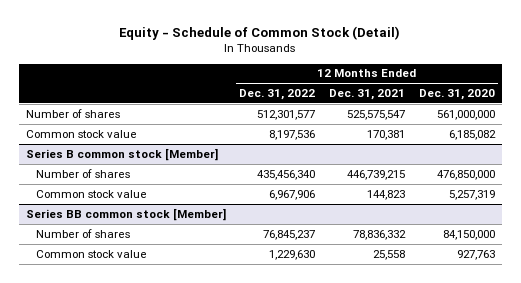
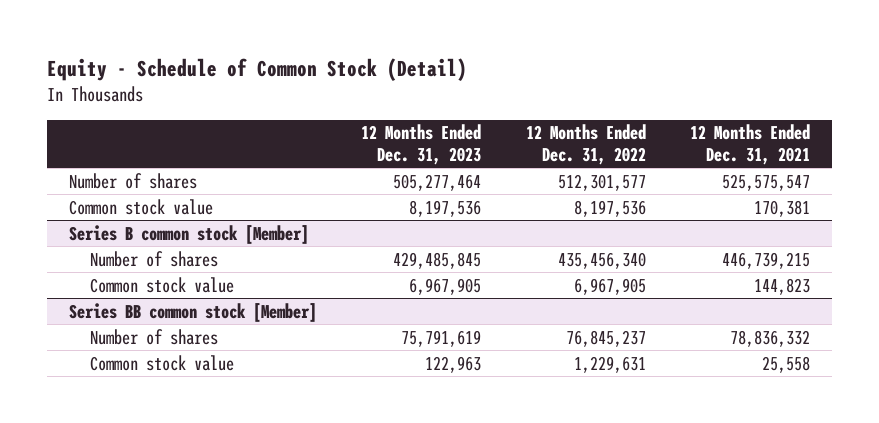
[418,88,495,100] Dec. 31, 2020 -> none
none -> [361,124,482,165] 12 Months Ended Dec. 31, 2023
[269,189,316,200] 6,967,906 -> [573,277,646,295] 6,967,905
[269,249,316,260] 1,229,630 -> [573,355,646,373] 1,229,631

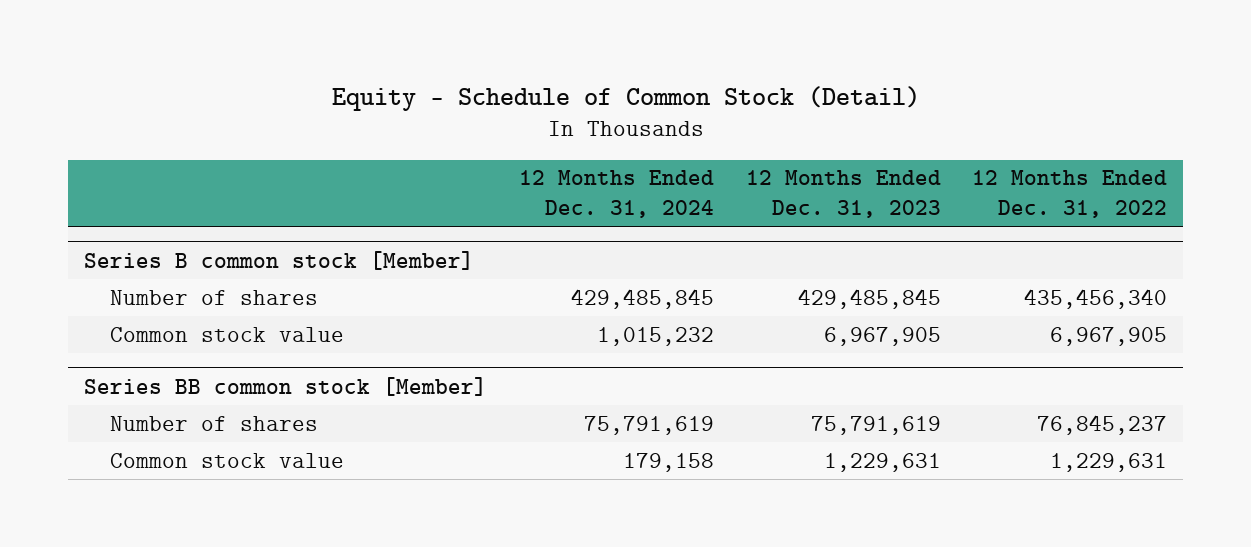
[689,124,810,165] 12 Months Ended Dec. 31, 2021 -> none
none -> [518,170,714,218] 12 Months Ended Dec. 31, 2024
[69,172,198,189] Number of shares -> none
[69,198,214,215] Common stock value -> none
[425,355,482,373] 122,963 -> [823,452,941,472] 1,229,631

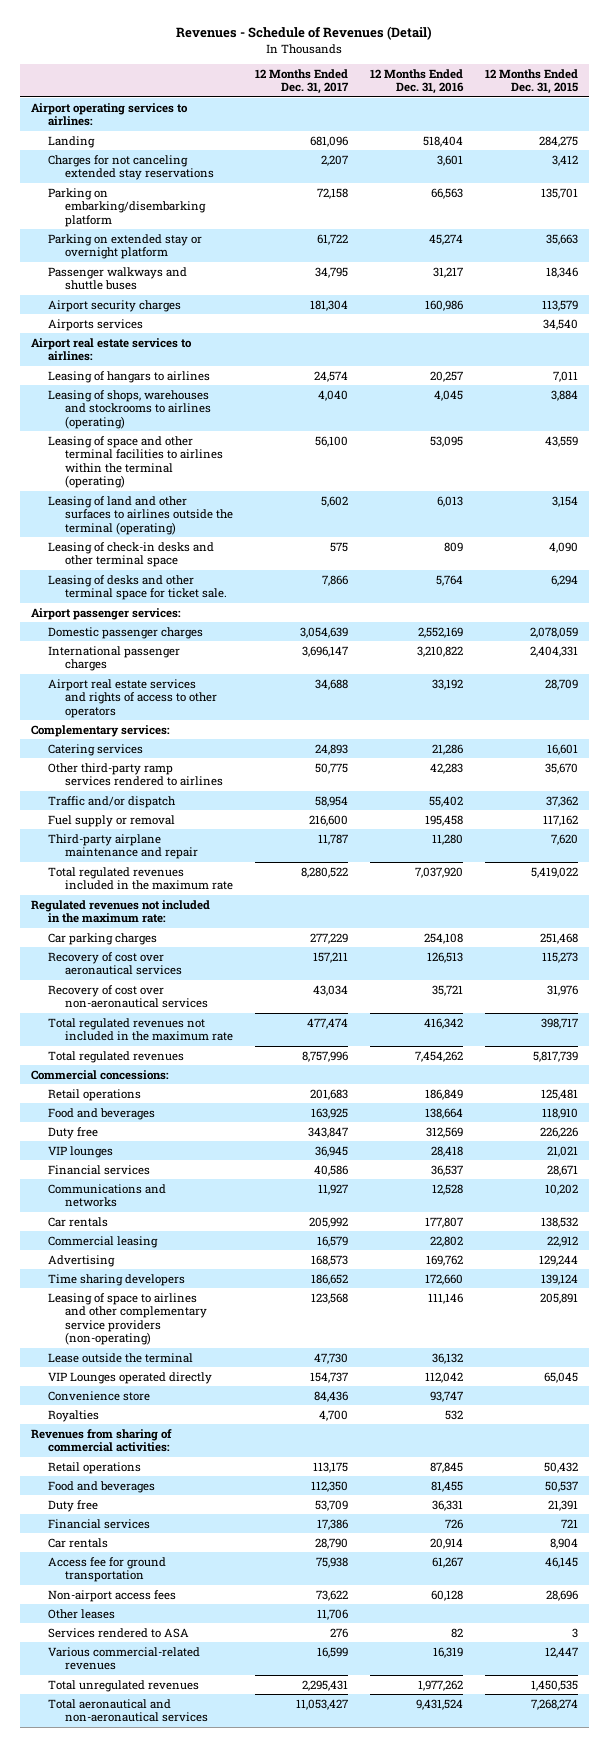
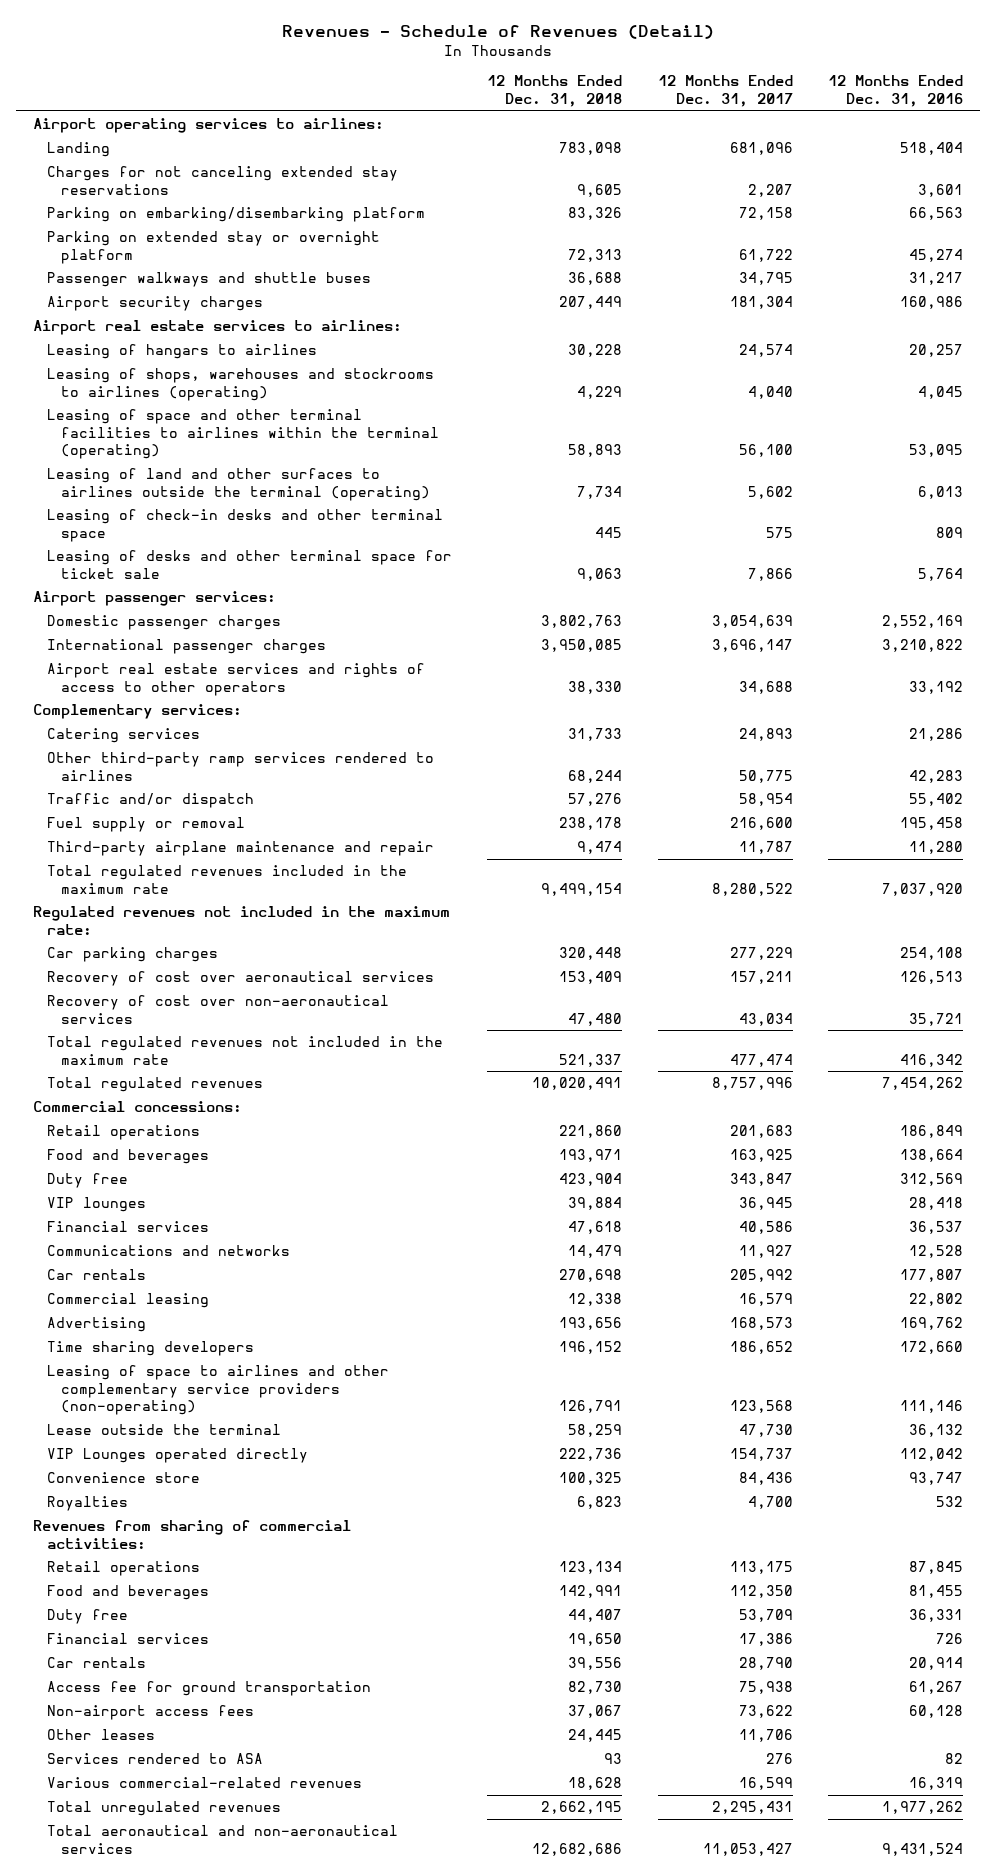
[484,68,578,95] 12 Months Ended Dec. 31, 2015 -> none
none -> [487,75,623,108] 12 Months Ended Dec. 31, 2018
[48,318,144,331] Airports services -> none
[48,574,228,601] Leasing of desks and other terminal space for ticket sale. -> [47,550,453,579] Leasing of desks and other terminal space for ticket sale

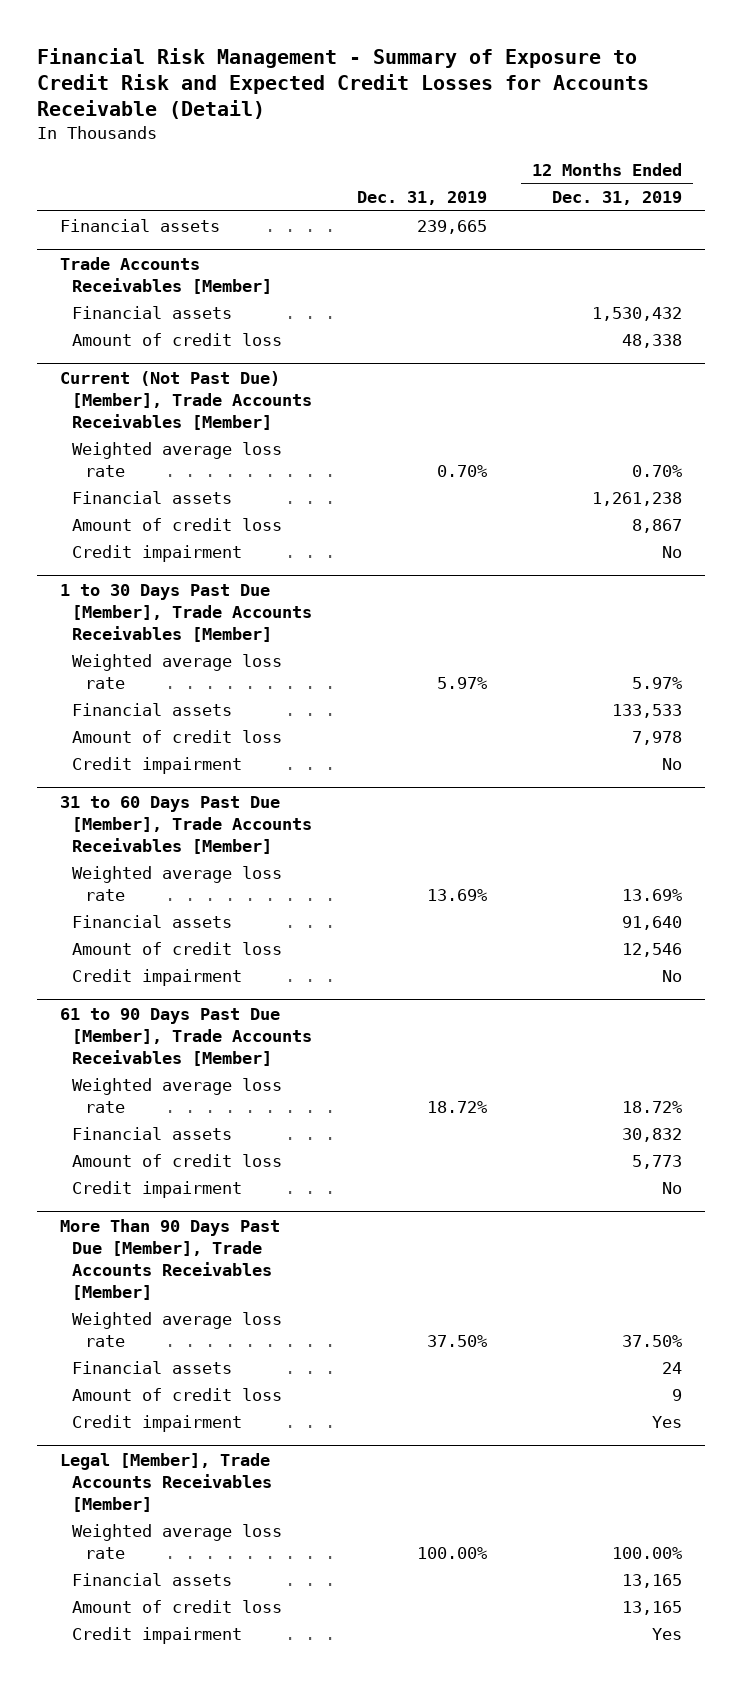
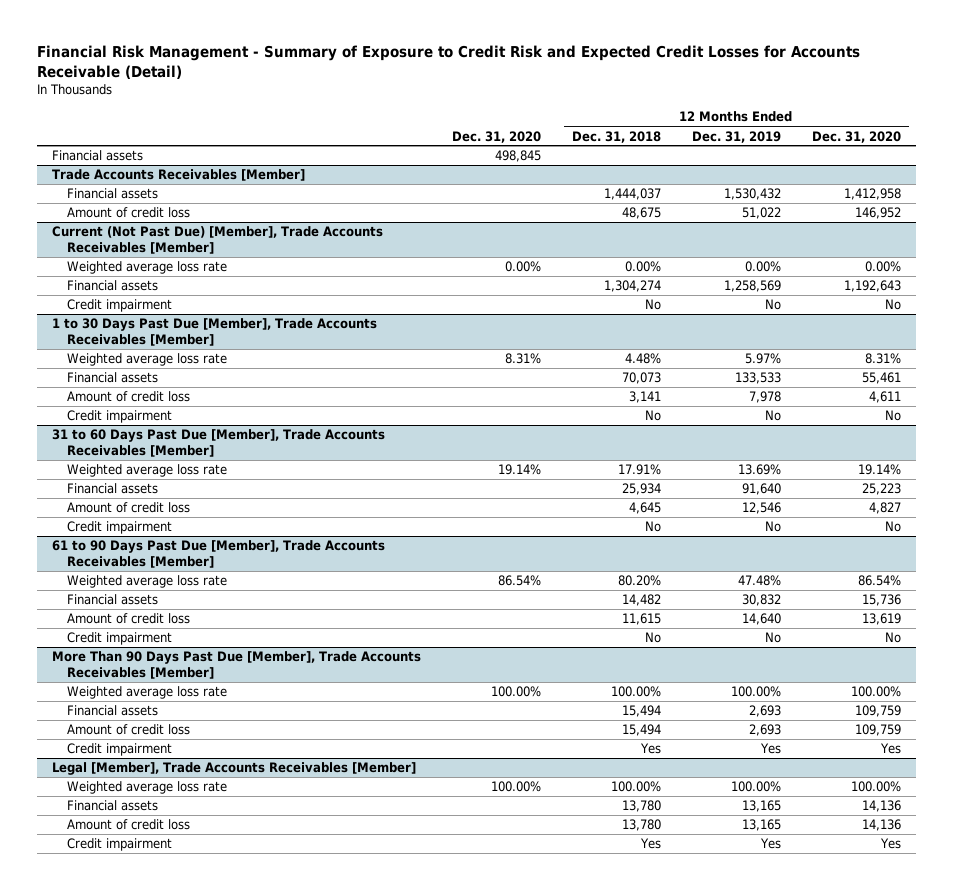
[357,191,488,206] Dec. 31, 2019 -> none
none -> [451,130,541,143] Dec. 31, 2020
none -> [571,130,661,143] Dec. 31, 2018
none -> [811,130,901,143] Dec. 31, 2020
[622,333,683,348] 48,338 -> [741,207,781,220] 51,022
[72,517,283,531] Amount of credit loss -> none
[632,464,683,477] 0.70% -> [744,261,781,273] 0.00%
[592,491,683,506] 1,261,238 -> [723,280,781,293] 1,258,569
[622,1100,683,1113] 18.72% -> [737,575,781,587] 47.48%
[632,1154,683,1169] 5,773 -> [741,613,781,626] 14,640
[622,1334,683,1347] 37.50% -> [730,686,781,698] 100.00%
[662,1361,683,1374] 24 -> [748,705,781,718] 2,693
[672,1388,683,1401] 9 -> [748,724,781,737] 2,693

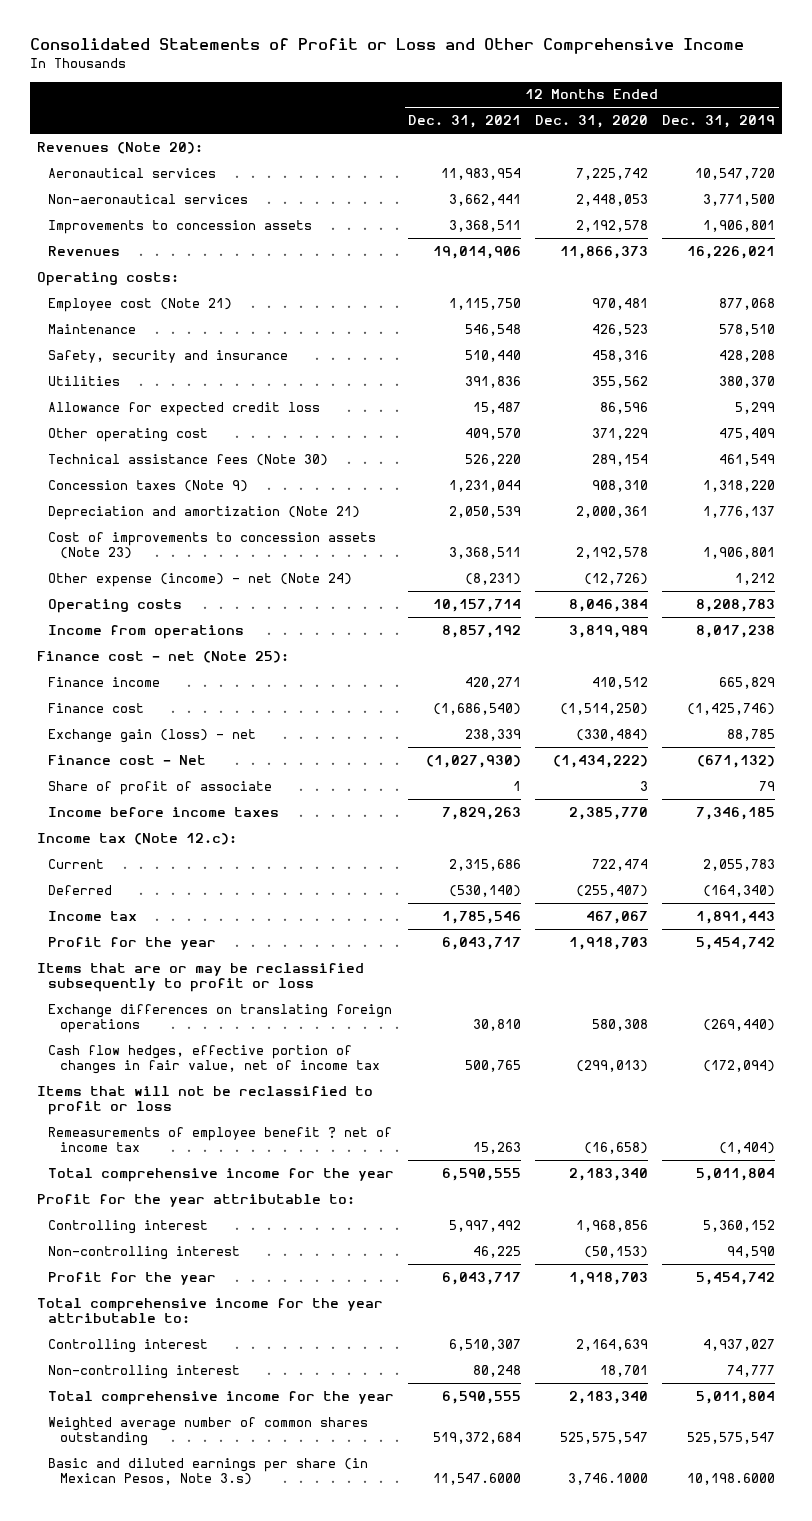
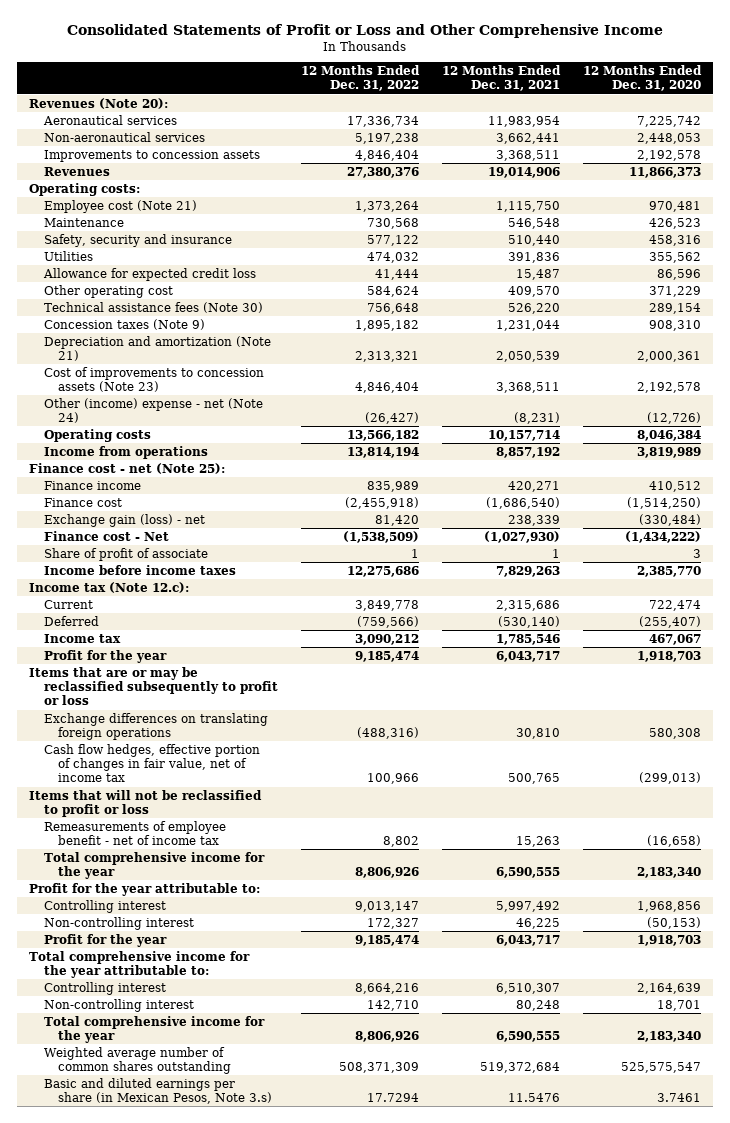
[662,115,776,129] Dec. 31, 2019 -> none
none -> [300,65,420,92] 12 Months Ended Dec. 31, 2022
[48,572,353,587] Other expense (income) - net (Note 24) -> [43,397,263,424] Other (income) expense - net (Note 24)
[48,1126,393,1153] Remeasurements of employee benefit ? net of income tax -> [43,820,226,846] Remeasurements of employee benefit - net of income tax
[433,1473,522,1486] 11,547.6000 -> [508,1093,561,1103] 11.5476
[568,1473,649,1486] 3,746.1000 -> [657,1093,702,1103] 3.7461

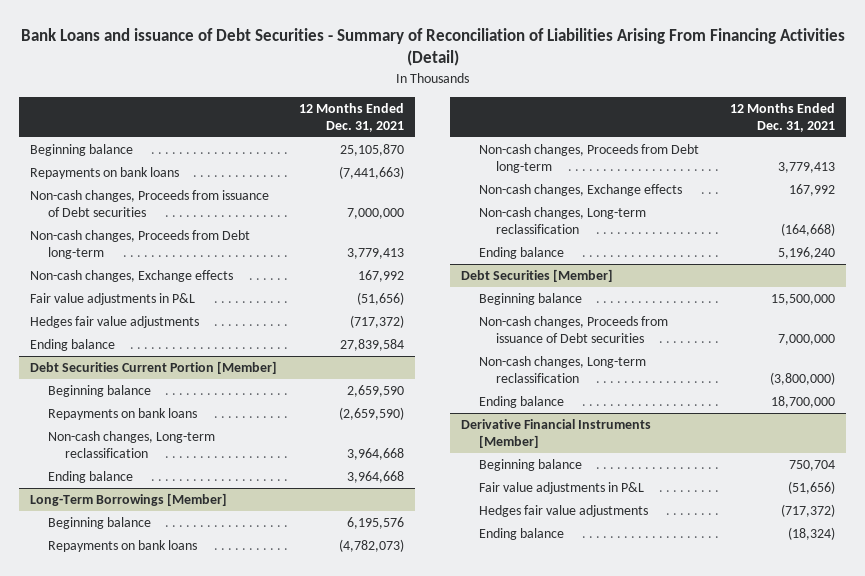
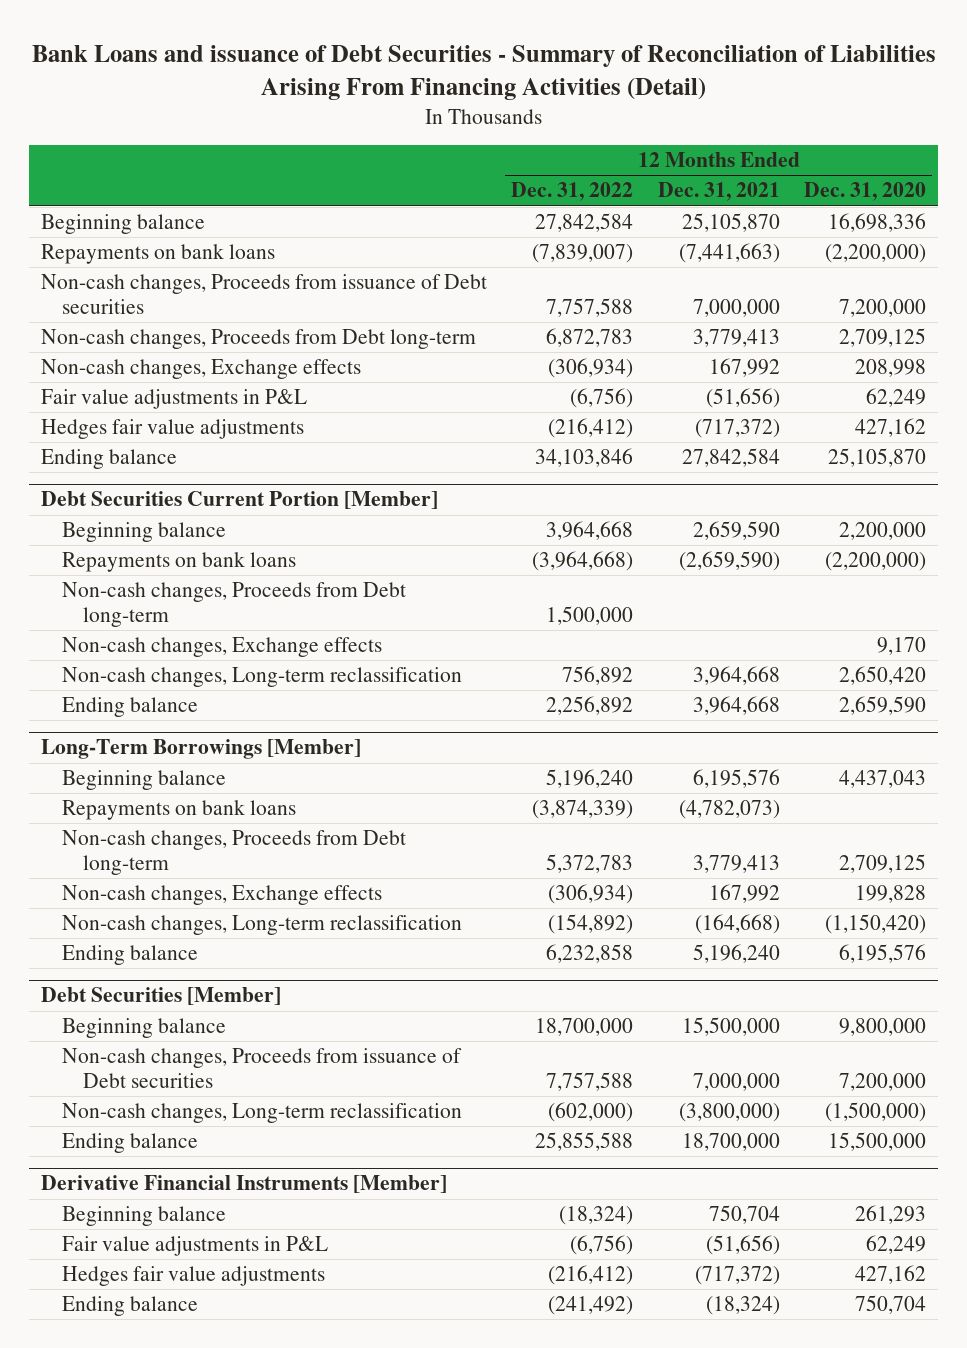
none -> [511,182,634,202] Dec. 31, 2022
none -> [804,182,927,202] Dec. 31, 2020
[339,339,404,352] 27,839,584 -> [681,448,780,468] 27,842,584
none -> [62,582,407,627] Non-cash changes, Proceeds from Debt long-term
none -> [62,637,383,658] Non-cash changes, Exchange effects

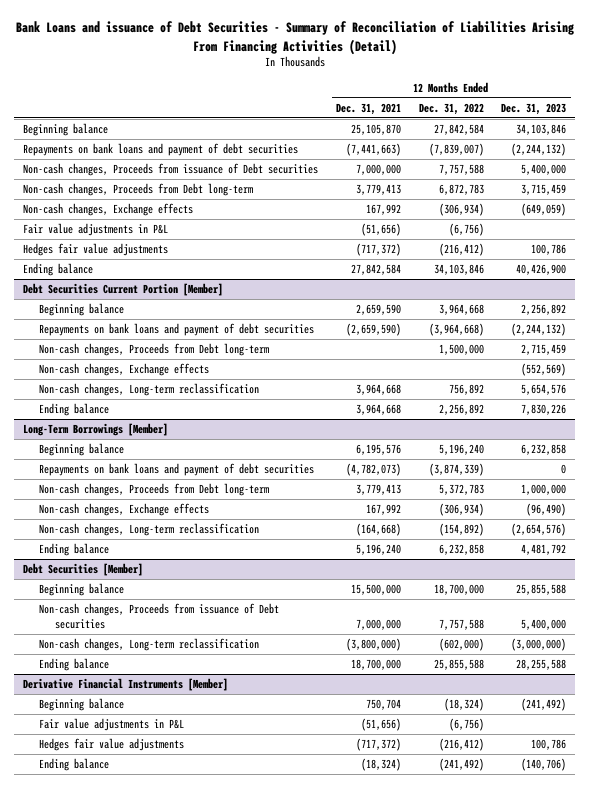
[804,182,927,202] Dec. 31, 2020 -> none
none -> [501,102,567,115] Dec. 31, 2023
[40,244,275,265] Repayments on bank loans -> [23,142,299,156] Repayments on bank loans and payment of debt securities
[62,552,297,573] Repayments on bank loans -> [38,322,314,336] Repayments on bank loans and payment of debt securities
[62,800,297,821] Repayments on bank loans -> [38,462,314,476] Repayments on bank loans and payment of debt securities

